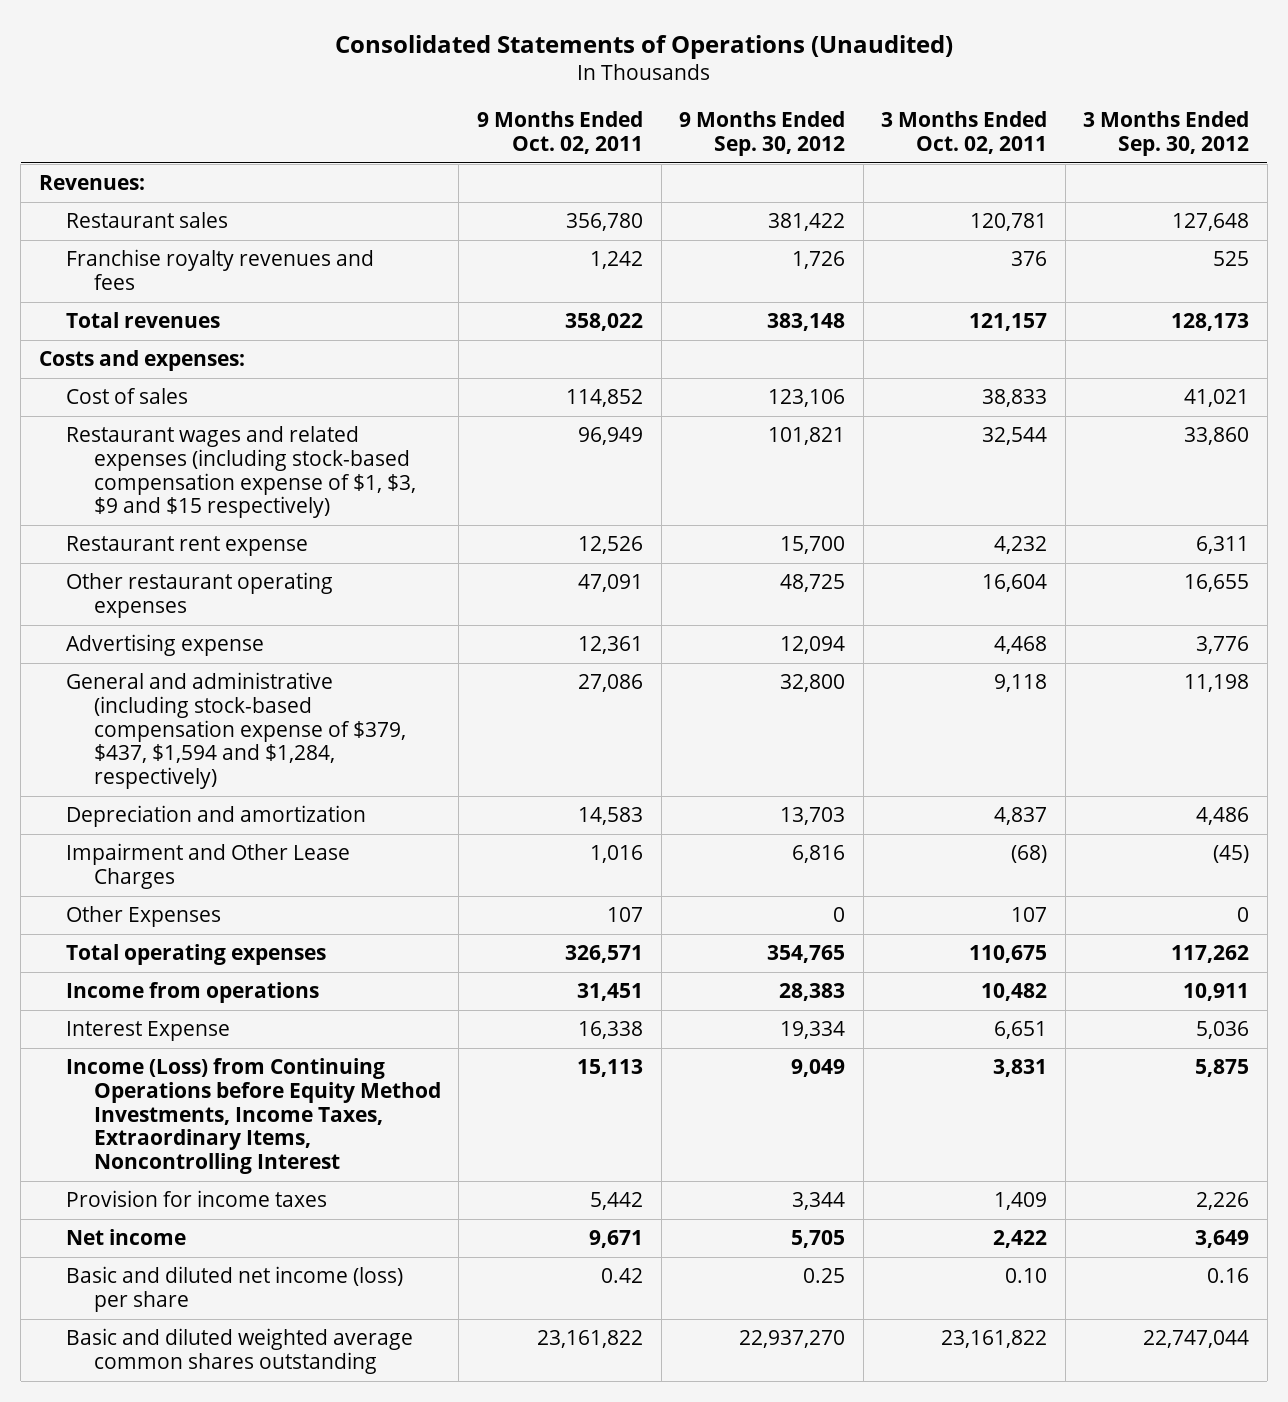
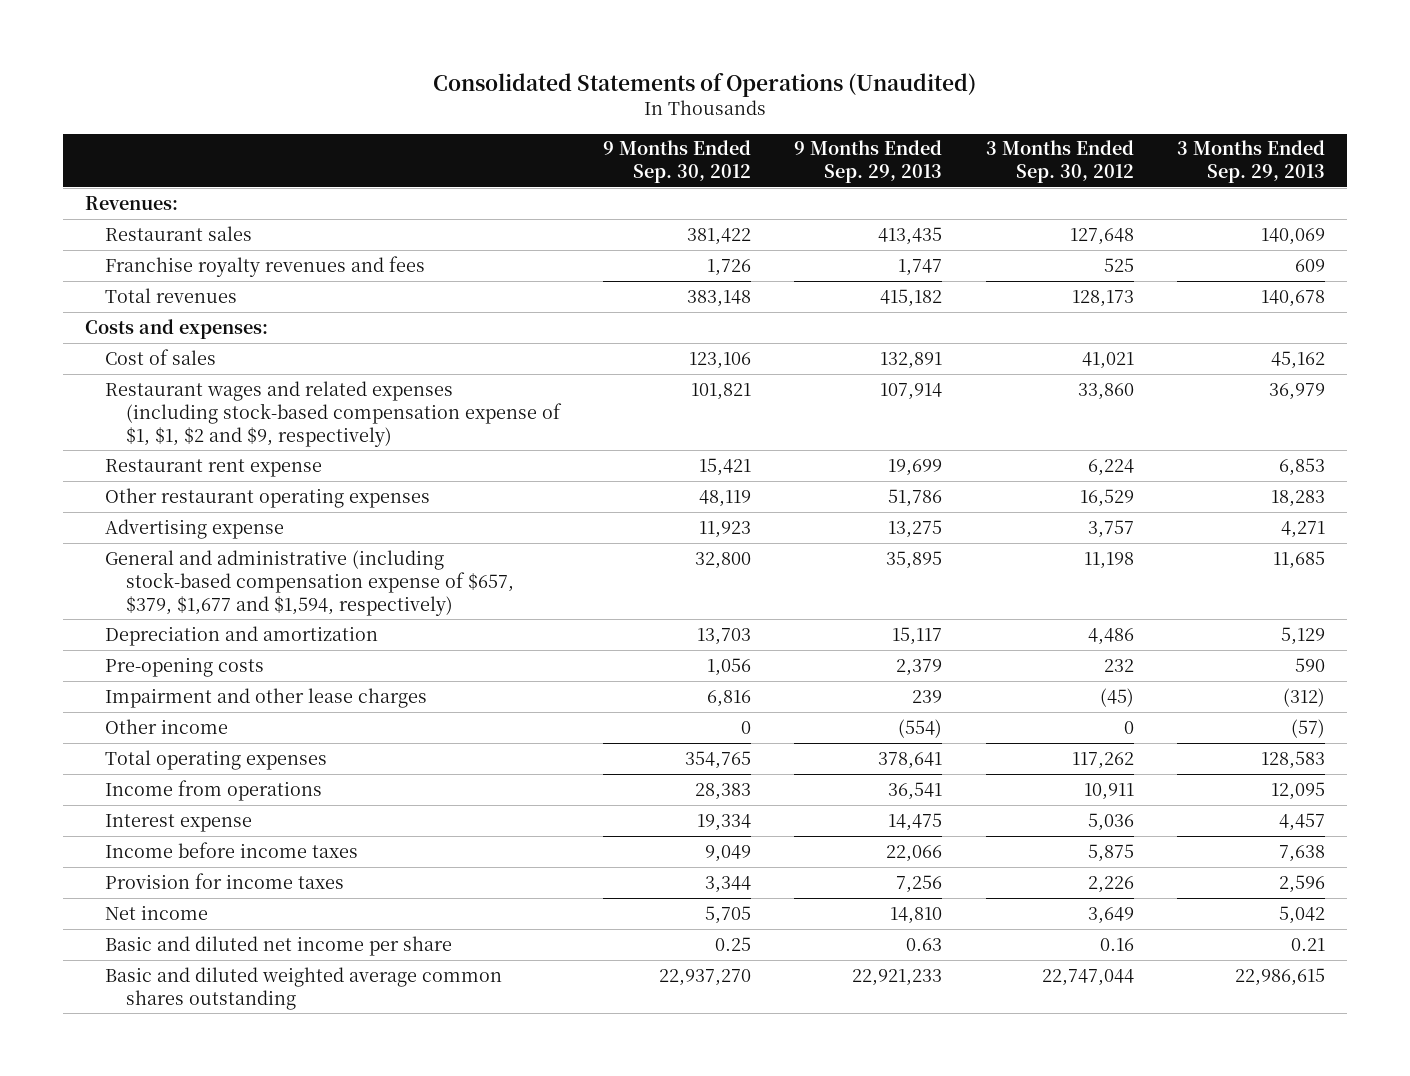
[477,111,644,154] 9 Months Ended Oct. 02, 2011 -> none
[881,111,1048,154] 3 Months Ended Oct. 02, 2011 -> none
none -> [794,140,943,184] 9 Months Ended Sep. 29, 2013
none -> [1177,140,1326,184] 3 Months Ended Sep. 29, 2013
[66,426,416,519] Restaurant wages and related expenses (including stock-based compensation expense of $1, $3, $9 and $15 respectively) -> [105,380,562,447] Restaurant wages and related expenses (including stock-based compensation expense of $1, $1, $2 and $9, respectively)
[780,536,846,555] 15,700 -> [699,457,752,476] 15,421
[1196,536,1250,555] 6,311 -> [1087,458,1134,476] 6,224
[780,574,846,593] 48,725 -> [699,489,752,507] 48,119
[1184,574,1250,593] 16,655 -> [1079,488,1134,507] 16,529
[780,636,846,655] 12,094 -> [699,520,752,538] 11,923
[1196,636,1250,655] 3,776 -> [1087,519,1134,538] 3,757
[66,672,406,789] General and administrative (including stock-based compensation expense of $379, $437, $1,594 and $1,284, respectively) -> [105,549,514,616] General and administrative (including stock-based compensation expense of $657, $379, $1,677 and $1,594, respectively)
[66,906,222,928] Other Expenses -> none
none -> [105,656,265,677] Pre-opening costs
[66,843,351,889] Impairment and Other Lease Charges -> [105,687,428,708] Impairment and other lease charges
none -> [105,718,229,734] Other income
[66,1021,231,1042] Interest Expense -> [105,813,253,832] Interest expense
[66,1058,441,1174] Income (Loss) from Continuing Operations before Equity Method Investments, Income Taxes, Extraordinary Items, Noncontrolling Interest -> [105,841,359,858] Income before income taxes
[66,1266,404,1312] Basic and diluted net income (loss) per share -> [105,935,453,956] Basic and diluted net income per share

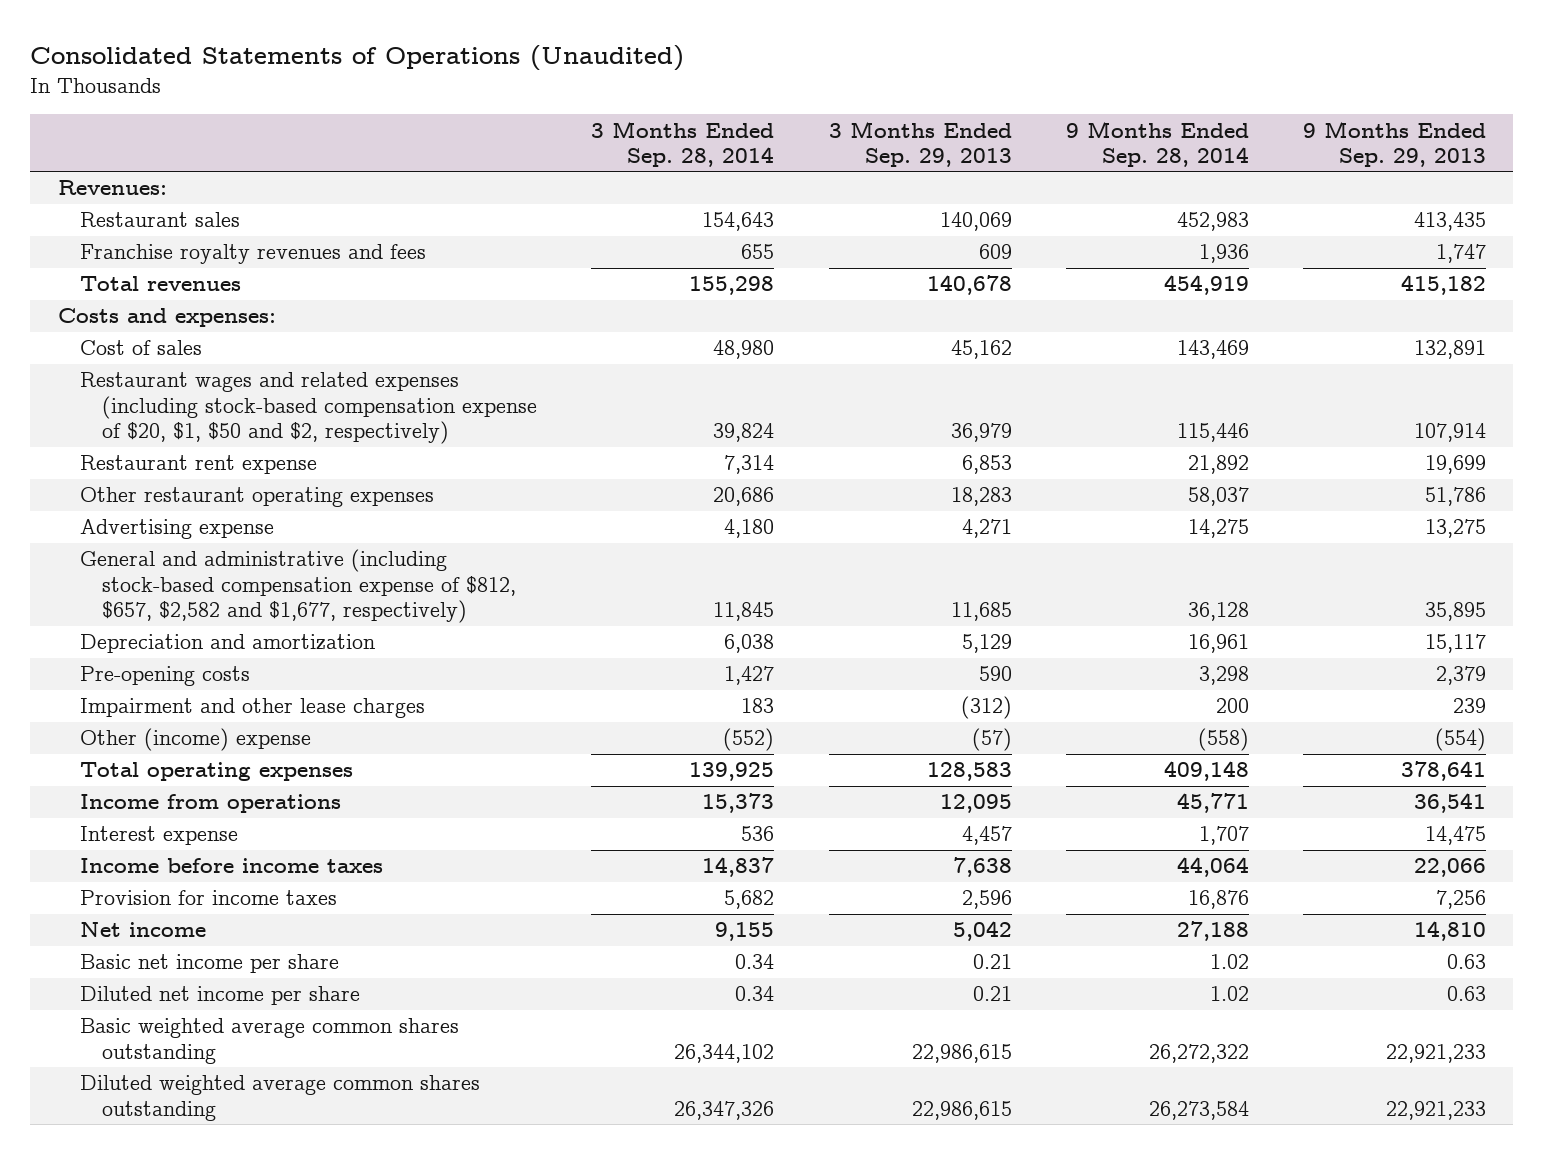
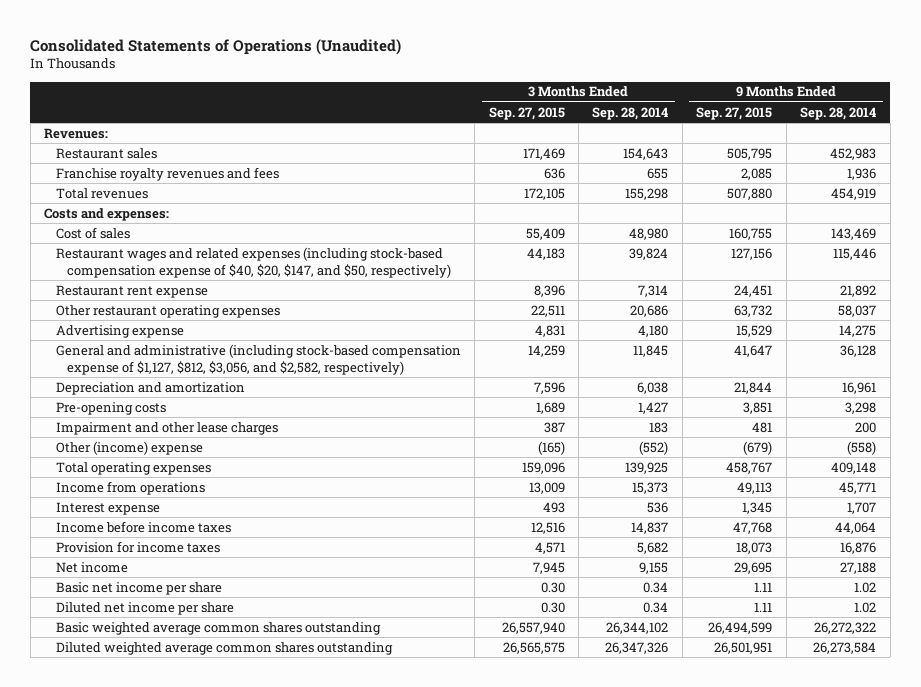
[828,120,1012,168] 3 Months Ended Sep. 29, 2013 -> none
[1302,120,1486,168] 9 Months Ended Sep. 29, 2013 -> none
none -> [488,106,565,120] Sep. 27, 2015
none -> [696,106,773,120] Sep. 27, 2015
[79,372,538,445] Restaurant wages and related expenses (including stock-based compensation expense of $20, $1, $50 and $2, respectively) -> [55,246,451,278] Restaurant wages and related expenses (including stock-based compensation expense of $40, $20, $147, and $50, respectively)
[79,549,517,624] General and administrative (including stock-based compensation expense of $812, $657, $2,582 and $1,677, respectively) -> [55,343,461,375] General and administrative (including stock-based compensation expense of $1,127, $812, $3,056, and $2,582, respectively)

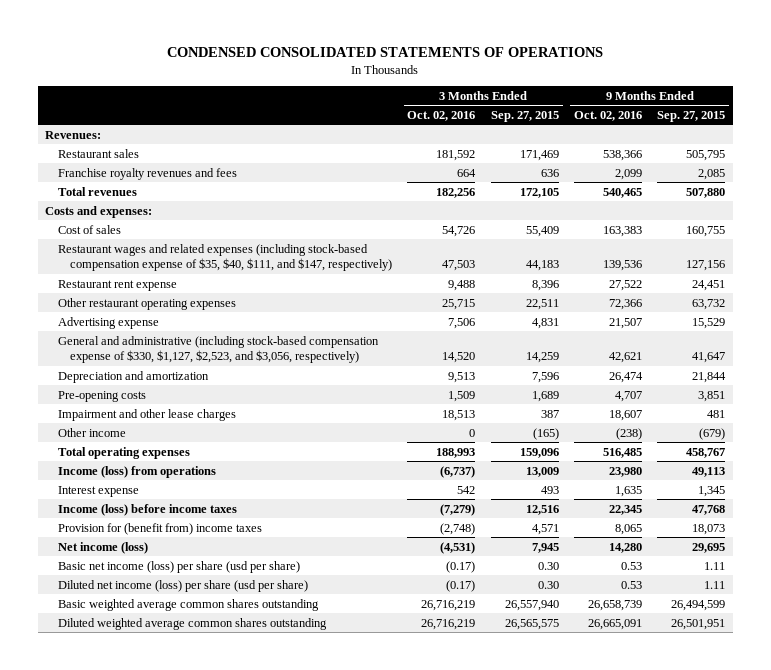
[30,38,402,55] Consolidated Statements of Operations (Unaudited) -> [167,46,604,57] CONDENSED CONSOLIDATED STATEMENTS OF OPERATIONS
[592,106,669,120] Sep. 28, 2014 -> none
[800,106,877,120] Sep. 28, 2014 -> none
none -> [407,110,476,121] Oct. 02, 2016
none -> [574,110,643,121] Oct. 02, 2016
[55,246,451,278] Restaurant wages and related expenses (including stock-based compensation expense of $40, $20, $147, and $50, respectively) -> [57,243,393,272] Restaurant wages and related expenses (including stock-based compensation expense of $35, $40, $111, and $147, respectively)
[55,343,461,375] General and administrative (including stock-based compensation expense of $1,127, $812, $3,056, and $2,582, respectively) -> [57,335,379,364] General and administrative (including stock-based compensation expense of $330, $1,127, $2,523, and $3,056, respectively)
[55,440,203,455] Other (income) expense -> [57,427,126,437] Other income
[55,480,205,495] Income from operations -> [57,465,216,478] Income (loss) from operations
[55,520,231,533] Income before income taxes -> [57,503,237,516] Income (loss) before income taxes
[55,540,220,553] Provision for income taxes -> [57,522,262,535] Provision for (benefit from) income taxes
[55,561,128,573] Net income -> [57,541,148,554] Net income (loss)
[55,581,222,595] Basic net income per share -> [57,560,300,573] Basic net income (loss) per share (usd per share)
[55,601,234,615] Diluted net income per share -> [57,579,308,592] Diluted net income (loss) per share (usd per share)

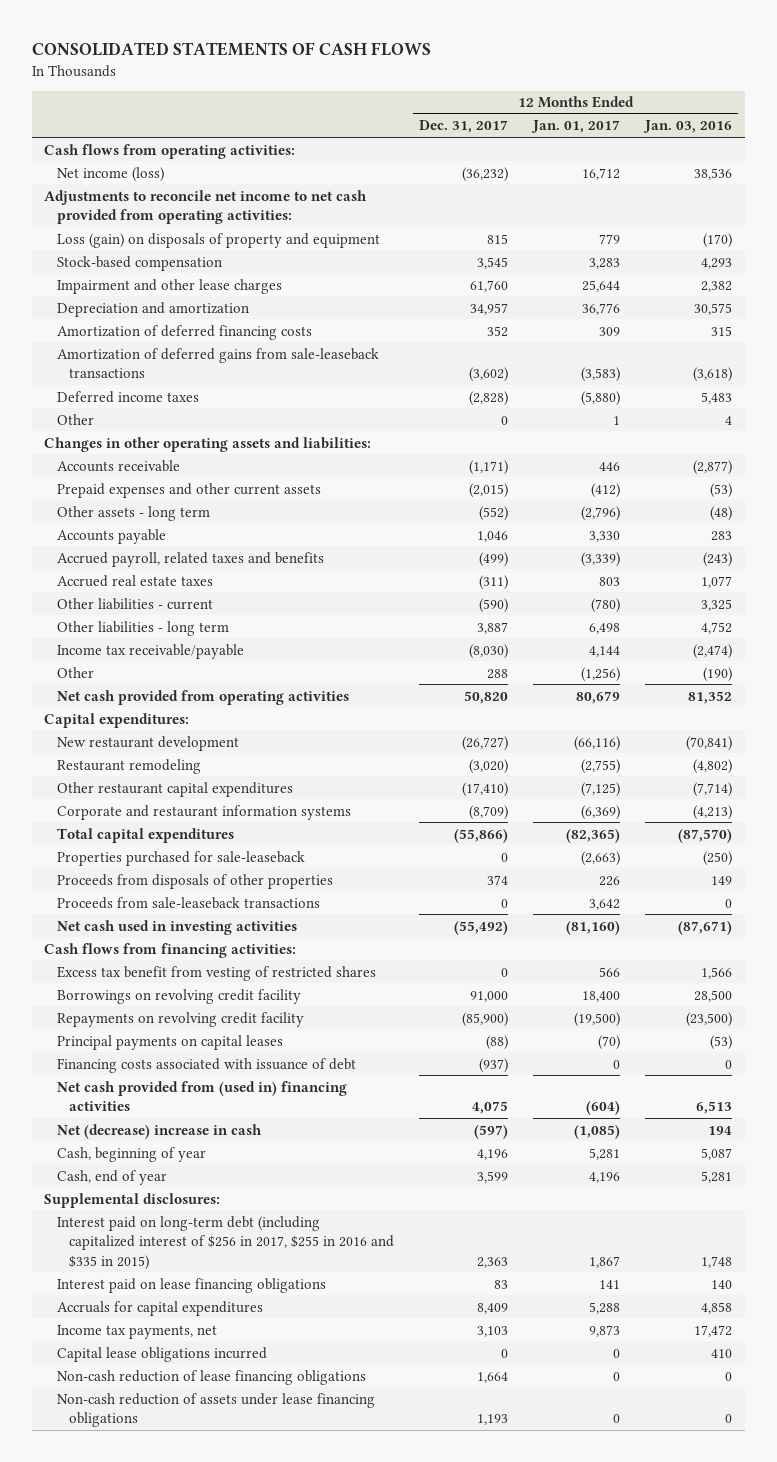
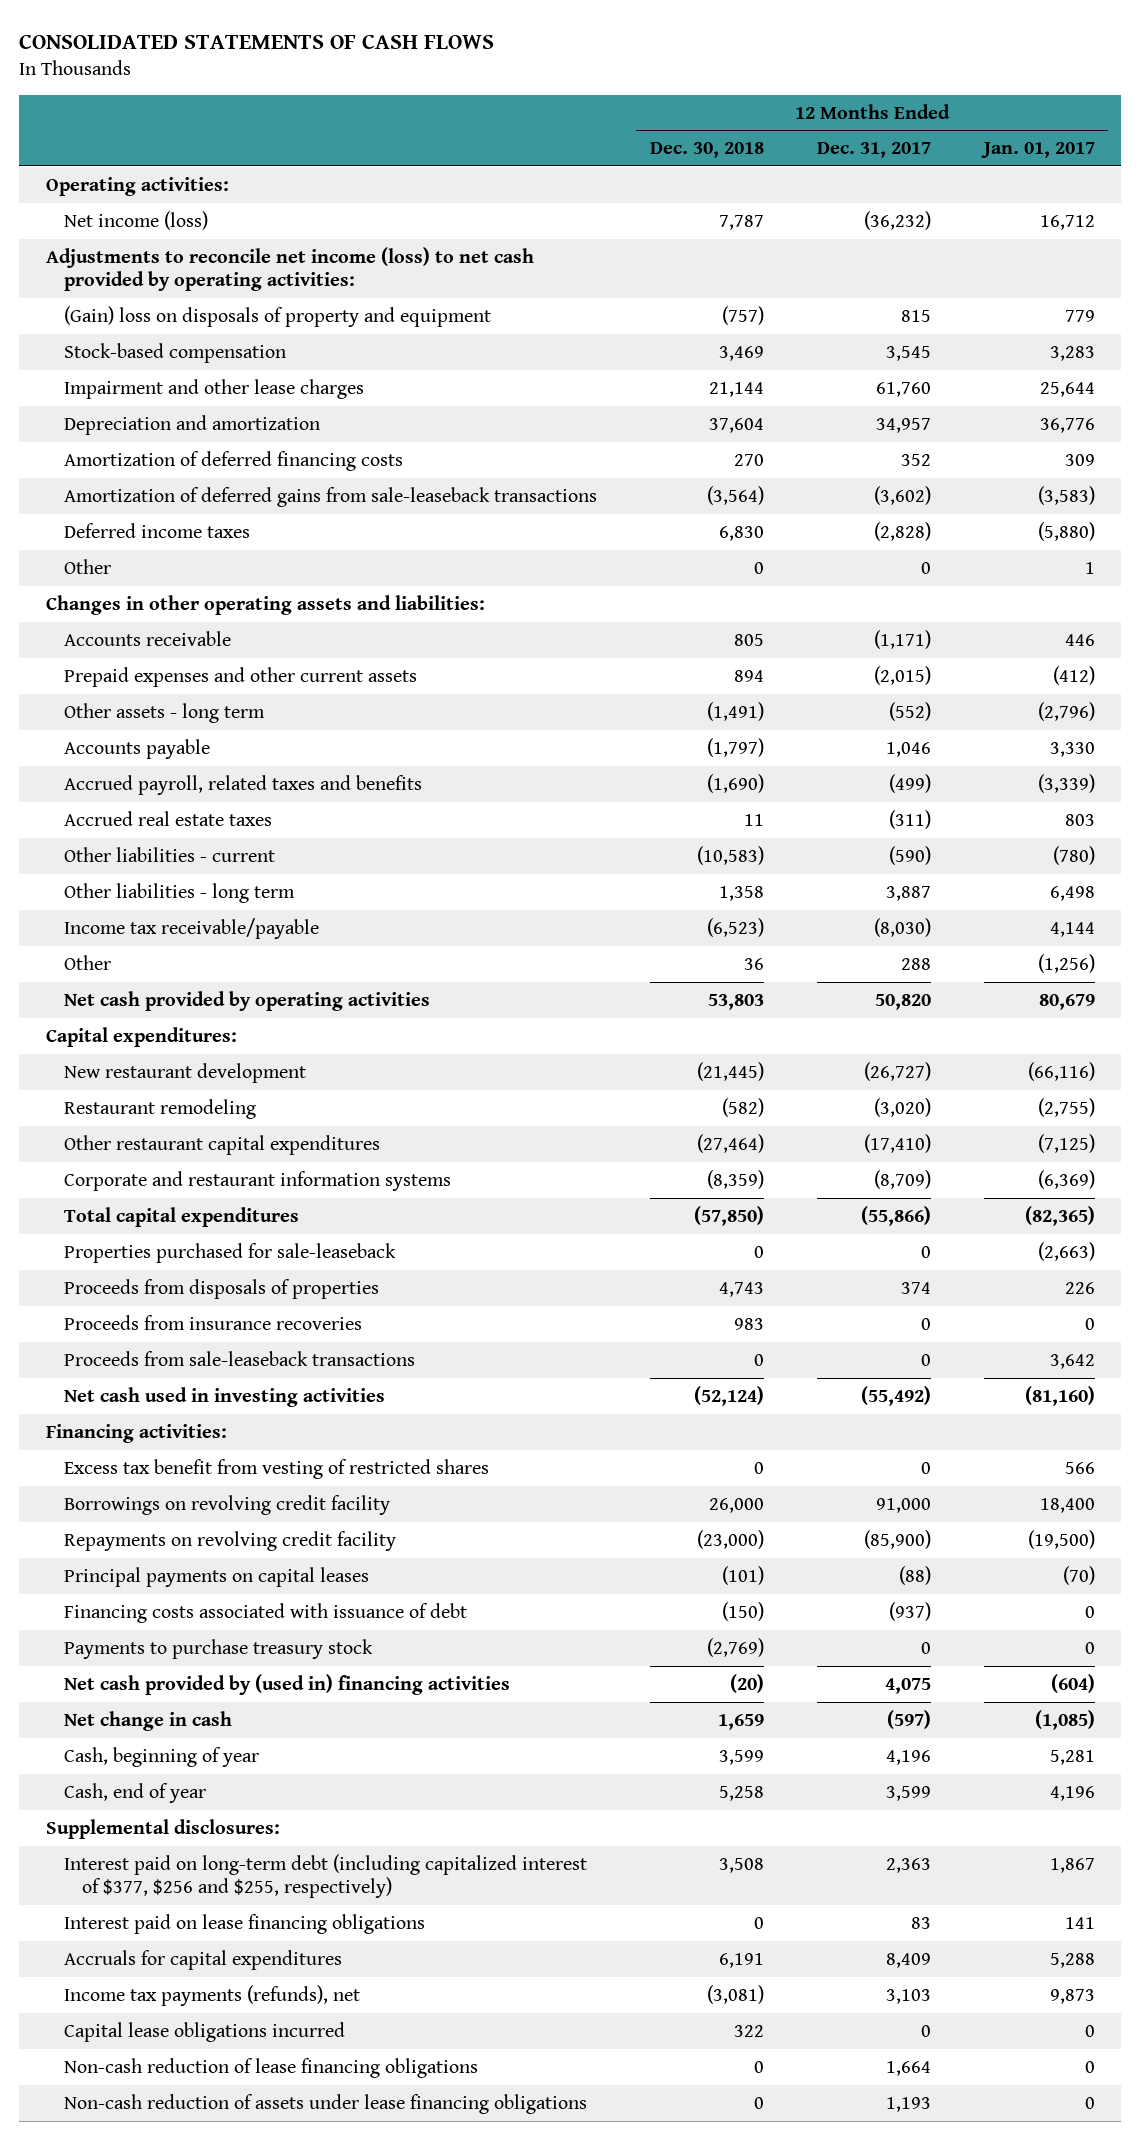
[643,120,733,134] Jan. 03, 2016 -> none
none -> [649,142,764,159] Dec. 30, 2018
[44,143,296,159] Cash flows from operating activities: -> [45,176,229,196] Operating activities:
[44,189,368,225] Adjustments to reconcile net income to net cash provided from operating activities: -> [45,246,534,292] Adjustments to reconcile net income (loss) to net cash provided by operating activities:
[56,232,380,248] Loss (gain) on disposals of property and equipment -> [63,305,491,327] (Gain) loss on disposals of property and equipment
[56,689,349,705] Net cash provided from operating activities -> [63,990,430,1011] Net cash provided by operating activities
[56,873,333,889] Proceeds from disposals of other properties -> [63,1278,379,1299] Proceeds from disposals of properties
none -> [63,1314,362,1330] Proceeds from insurance recoveries
[44,942,297,958] Cash flows from financing activities: -> [45,1423,227,1443] Financing activities:
none -> [63,1638,373,1659] Payments to purchase treasury stock
[56,1080,347,1112] Net cash provided from (used in) financing activities -> [63,1673,510,1695] Net cash provided by (used in) financing activities
[56,1123,262,1139] Net (decrease) increase in cash -> [63,1710,232,1731] Net change in cash
[56,1215,394,1270] Interest paid on long-term debt (including capitalized interest of $256 in 2017, $255 in 2016 and $335 in 2015) -> [63,1853,587,1899] Interest paid on long-term debt (including capitalized interest of $377, $256 and $255, respectively)
[56,1324,217,1339] Income tax payments, net -> [63,1984,360,2006] Income tax payments (refunds), net

